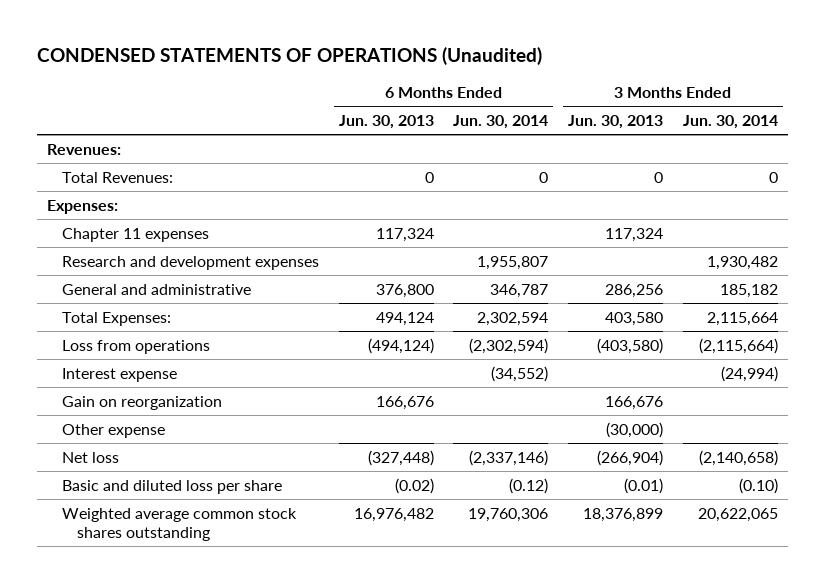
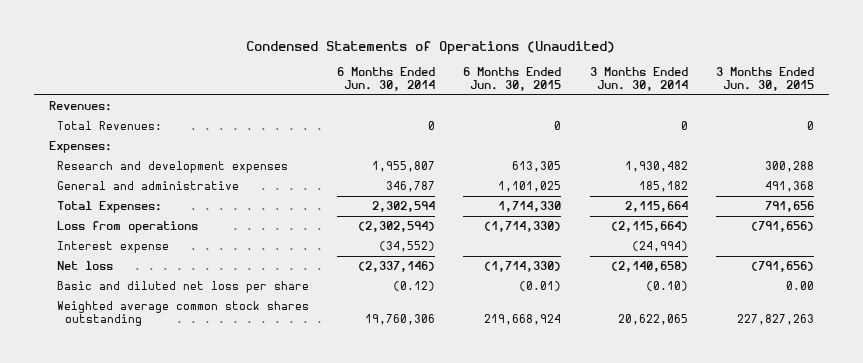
[37,46,543,65] CONDENSED STATEMENTS OF OPERATIONS (Unaudited) -> [246,41,616,56] Condensed Statements of Operations (Unaudited)
[338,114,434,129] Jun. 30, 2013 -> none
[568,114,664,129] Jun. 30, 2013 -> none
none -> [463,66,562,91] 6 Months Ended Jun. 30, 2015
none -> [716,66,815,91] 3 Months Ended Jun. 30, 2015
[61,227,209,242] Chapter 11 expenses -> none
[61,395,222,410] Gain on reorganization -> none
[61,423,165,438] Other expense -> none
[61,479,282,494] Basic and diluted loss per share -> [56,280,309,293] Basic and diluted net loss per share

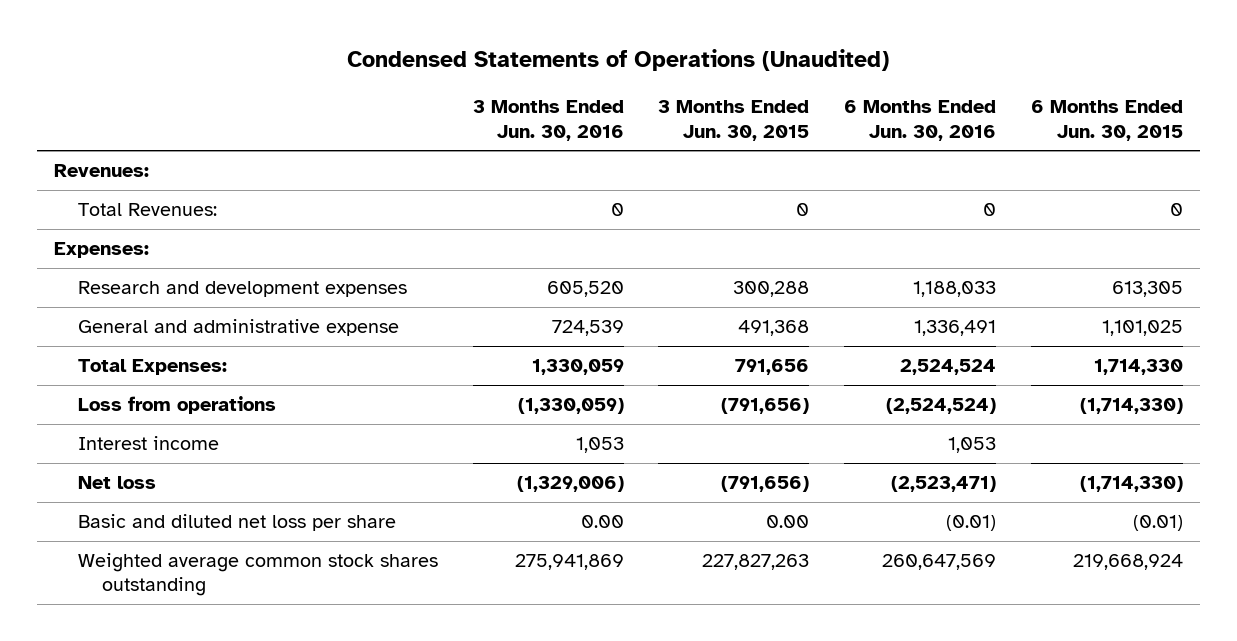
[336,66,435,91] 6 Months Ended Jun. 30, 2014 -> none
[589,66,688,91] 3 Months Ended Jun. 30, 2014 -> none
none -> [472,100,624,141] 3 Months Ended Jun. 30, 2016
none -> [844,100,997,141] 6 Months Ended Jun. 30, 2016
[56,180,239,190] General and administrative -> [78,319,400,337] General and administrative expense
[56,240,169,253] Interest expense -> none
none -> [78,436,220,451] Interest income

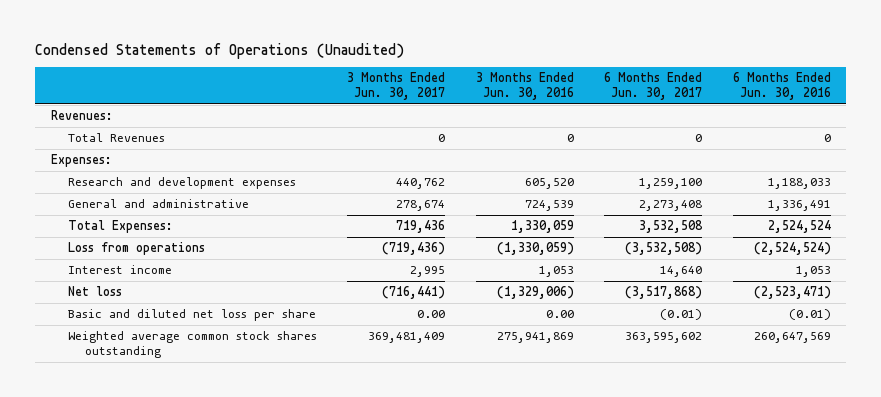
[658,100,810,141] 3 Months Ended Jun. 30, 2015 -> none
[1030,100,1183,141] 6 Months Ended Jun. 30, 2015 -> none
none -> [347,72,446,101] 3 Months Ended Jun. 30, 2017
none -> [604,72,703,101] 6 Months Ended Jun. 30, 2017
[78,203,218,217] Total Revenues: -> [67,133,165,143] Total Revenues
[78,319,400,337] General and administrative expense -> [67,199,249,209] General and administrative

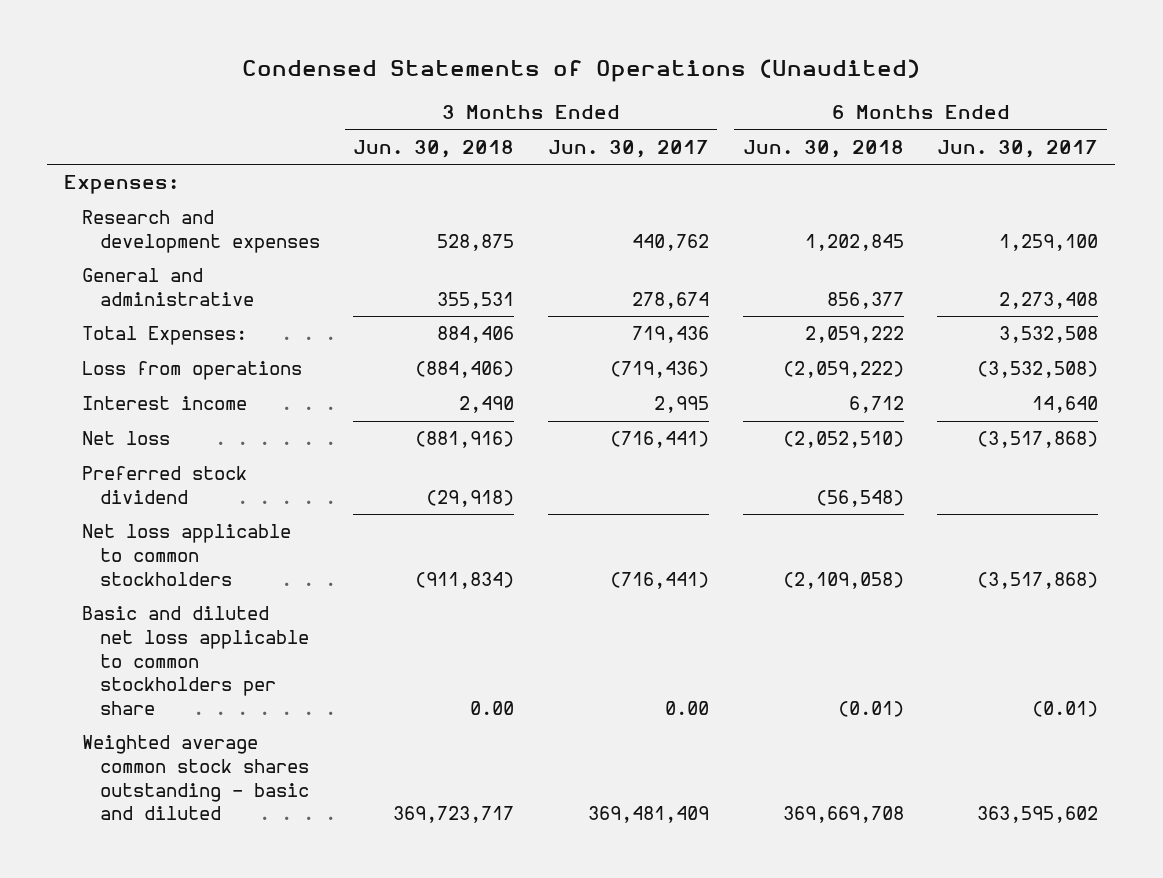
[475,72,574,101] 3 Months Ended Jun. 30, 2016 -> none
[732,72,831,101] 6 Months Ended Jun. 30, 2016 -> none
none -> [353,139,515,158] Jun. 30, 2018
none -> [742,139,904,158] Jun. 30, 2018
[50,110,113,121] Revenues: -> none
[67,133,165,143] Total Revenues -> none
none -> [81,466,247,505] Preferred stock dividend
none -> [81,524,291,586] Net loss applicable to common stockholders
[67,309,316,322] Basic and diluted net loss per share -> [81,606,309,715] Basic and diluted net loss applicable to common stockholders per share
[67,331,317,359] Weighted average common stock shares outstanding -> [81,735,309,821] Weighted average common stock shares outstanding - basic and diluted

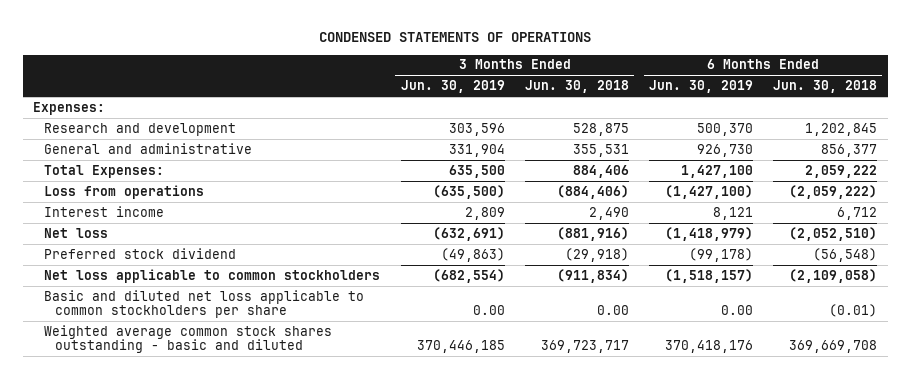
[242,59,921,83] Condensed Statements of Operations (Unaudited) -> [319,32,592,43] CONDENSED STATEMENTS OF OPERATIONS
[547,139,709,158] Jun. 30, 2017 -> none
[937,139,1099,158] Jun. 30, 2017 -> none
none -> [400,80,505,94] Jun. 30, 2019
none -> [649,80,754,94] Jun. 30, 2019
[81,210,320,254] Research and development expenses -> [44,122,237,136] Research and development

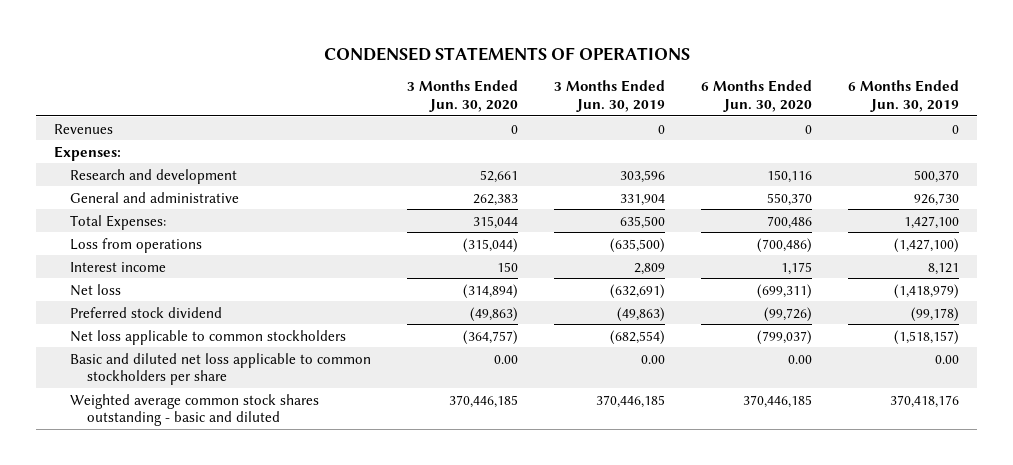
[524,80,629,94] Jun. 30, 2018 -> none
[773,80,878,94] Jun. 30, 2018 -> none
none -> [407,80,519,112] 3 Months Ended Jun. 30, 2020
none -> [701,80,813,112] 6 Months Ended Jun. 30, 2020
none -> [53,123,113,134] Revenues

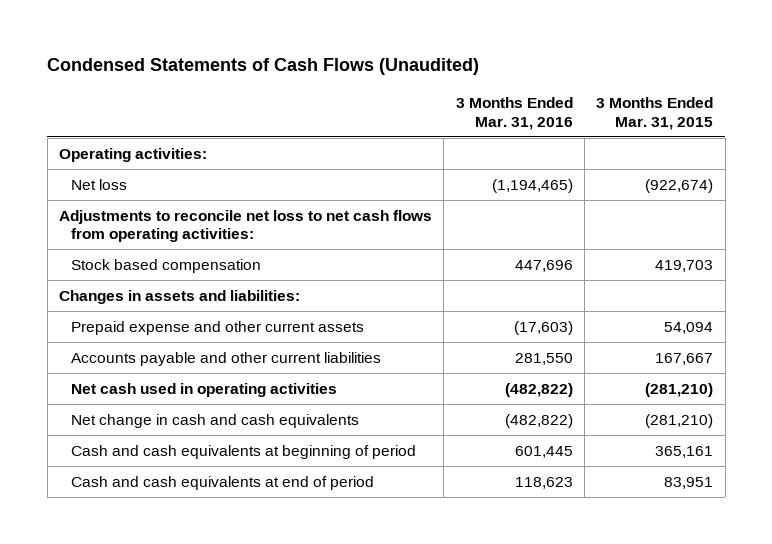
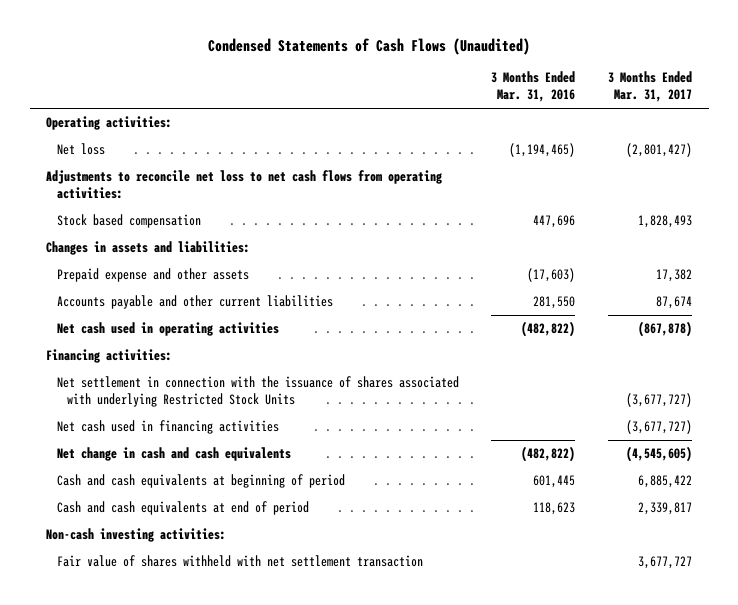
[596,96,714,130] 3 Months Ended Mar. 31, 2015 -> none
none -> [608,71,693,103] 3 Months Ended Mar. 31, 2017
[70,320,364,335] Prepaid expense and other current assets -> [56,268,249,283] Prepaid expense and other assets
none -> [46,349,173,364] Financing activities:
none -> [56,376,459,408] Net settlement in connection with the issuance of shares associated with underlying Restricted Stock Units
none -> [56,420,279,435] Net cash used in financing activities
none -> [46,528,227,543] Non-cash investing activities:
none -> [56,555,423,568] Fair value of shares withheld with net settlement transaction

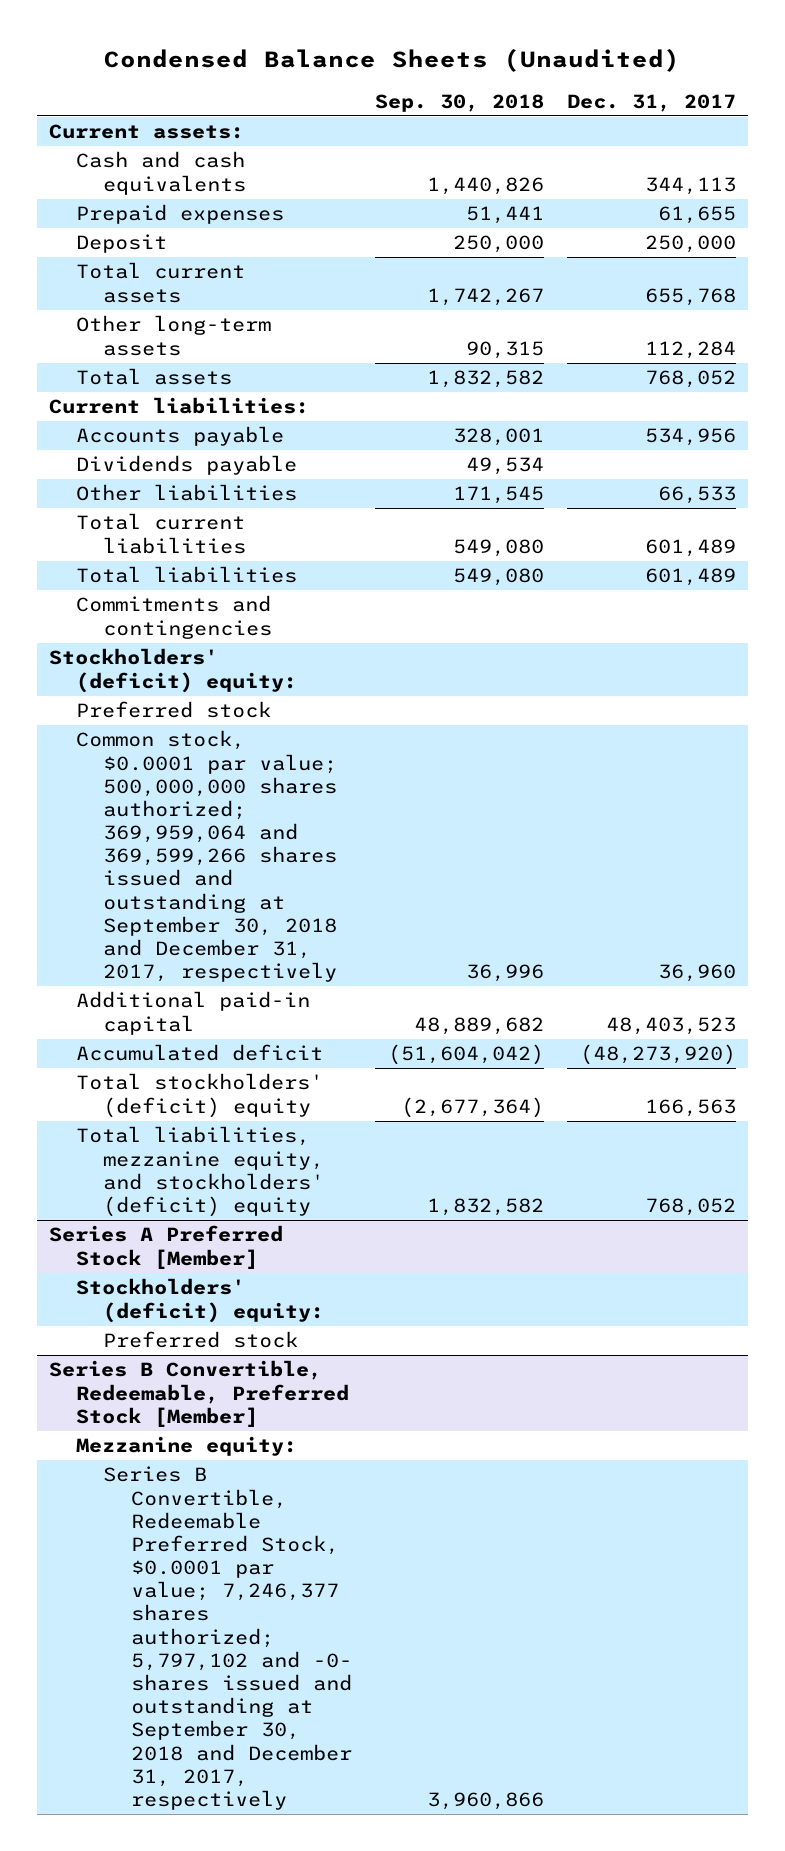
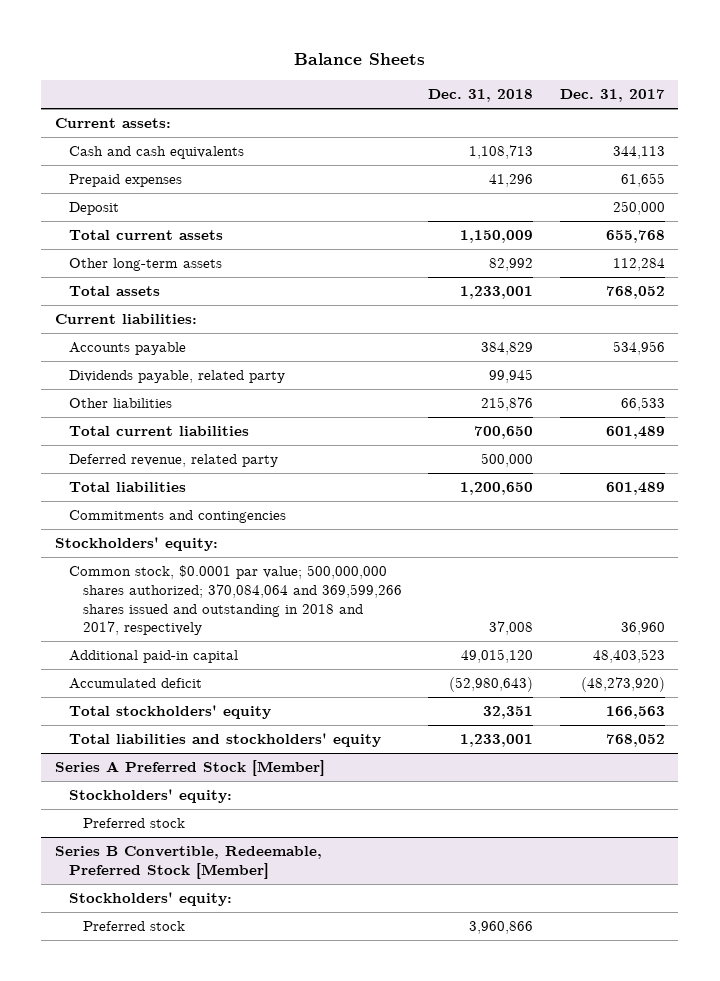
[104,47,681,72] Condensed Balance Sheets (Unaudited) -> [293,52,425,65] Balance Sheets
[374,93,544,112] Sep. 30, 2018 -> none
none -> [428,89,534,103] Dec. 31, 2018
[76,455,298,476] Dividends payable -> [68,370,285,384] Dividends payable, related party
none -> [68,454,278,468] Deferred revenue, related party
[76,701,272,719] Preferred stock -> none
[48,648,298,693] Stockholders' (deficit) equity: -> [54,537,218,552] Stockholders' equity:
[76,730,338,983] Common stock, $0.0001 par value; 500,000,000 shares authorized; 369,959,064 and 369,599,266 shares issued and outstanding at September 30, 2018 and December 31, 2017, respectively -> [68,565,402,636] Common stock, $0.0001 par value; 500,000,000 shares authorized; 370,084,064 and 369,599,266 shares issued and outstanding in 2018 and 2017, respectively
[76,1073,324,1118] Total stockholders' (deficit) equity -> [68,705,271,720] Total stockholders' equity
[76,1126,325,1217] Total liabilities, mezzanine equity, and stockholders' (deficit) equity -> [68,733,381,748] Total liabilities and stockholders' equity
[76,1278,325,1323] Stockholders' (deficit) equity: -> [68,789,232,804] Stockholders' equity:
[76,1436,298,1457] Mezzanine equity: -> none
[103,1466,352,1810] Series B Convertible, Redeemable Preferred Stock, $0.0001 par value; 7,246,377 shares authorized; 5,797,102 and -0- shares issued and outstanding at September 30, 2018 and December 31, 2017, respectively -> none
none -> [68,892,232,907] Stockholders' equity:
none -> [82,921,185,932] Preferred stock

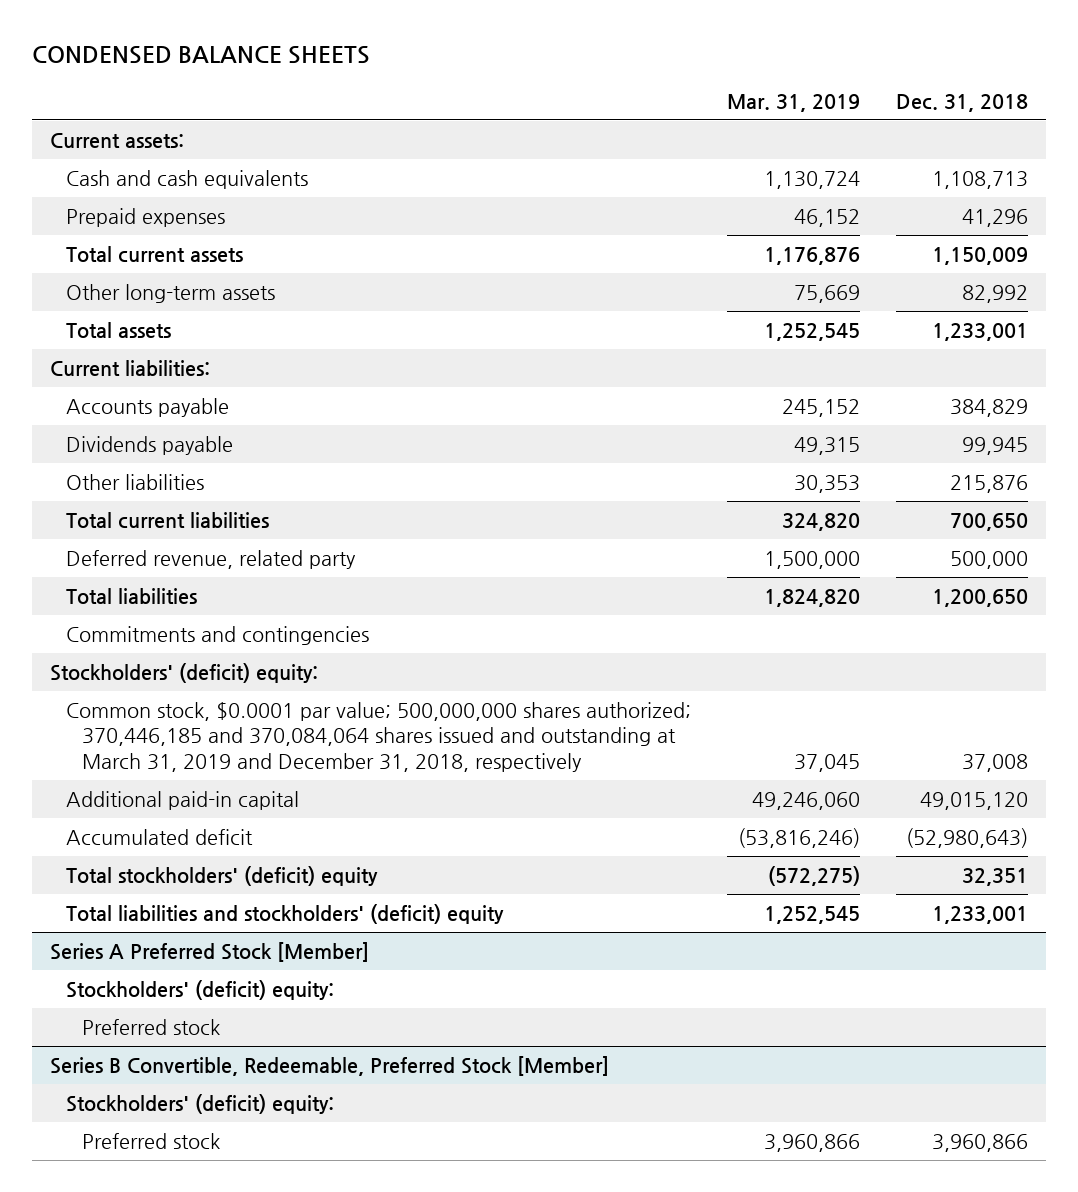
[293,52,425,65] Balance Sheets -> [31,46,370,65] CONDENSED BALANCE SHEETS
[560,89,666,103] Dec. 31, 2017 -> none
none -> [726,93,860,112] Mar. 31, 2019
[68,202,119,216] Deposit -> none
[68,370,285,384] Dividends payable, related party -> [65,435,233,455] Dividends payable
[54,537,218,552] Stockholders' equity: -> [49,662,318,683] Stockholders' (deficit) equity:
[68,565,402,636] Common stock, $0.0001 par value; 500,000,000 shares authorized; 370,084,064 and 369,599,266 shares issued and outstanding in 2018 and 2017, respectively -> [65,701,691,773] Common stock, $0.0001 par value; 500,000,000 shares authorized; 370,446,185 and 370,084,064 shares issued and outstanding at March 31, 2019 and December 31, 2018, respectively
[68,705,271,720] Total stockholders' equity -> [65,865,378,886] Total stockholders' (deficit) equity
[68,733,381,748] Total liabilities and stockholders' equity -> [65,903,504,924] Total liabilities and stockholders' (deficit) equity
[68,789,232,804] Stockholders' equity: -> [65,979,334,1000] Stockholders' (deficit) equity:
[68,892,232,907] Stockholders' equity: -> [65,1093,334,1114] Stockholders' (deficit) equity:

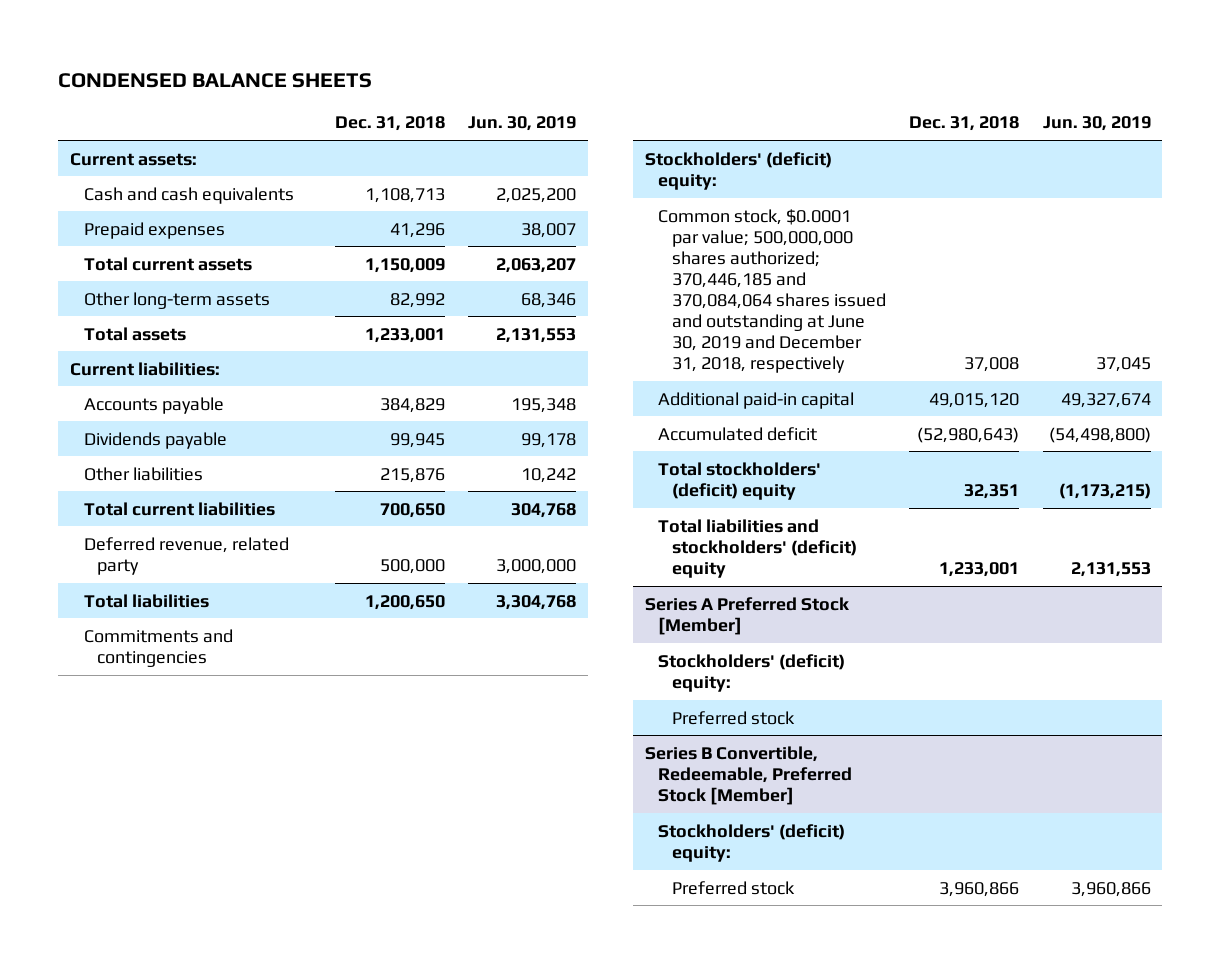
[726,93,860,112] Mar. 31, 2019 -> none
none -> [468,116,577,132] Jun. 30, 2019
[65,701,691,773] Common stock, $0.0001 par value; 500,000,000 shares authorized; 370,446,185 and 370,084,064 shares issued and outstanding at March 31, 2019 and December 31, 2018, respectively -> [658,208,886,374] Common stock, $0.0001 par value; 500,000,000 shares authorized; 370,446,185 and 370,084,064 shares issued and outstanding at June 30, 2019 and December 31, 2018, respectively

